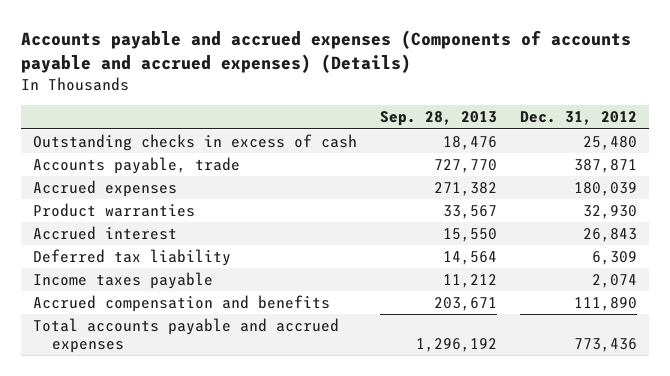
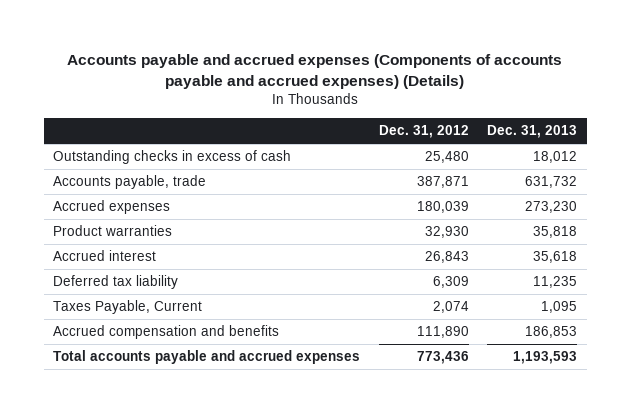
[380,111,498,127] Sep. 28, 2013 -> none
none -> [487,125,578,139] Dec. 31, 2013
[32,272,213,290] Income taxes payable -> [53,300,203,315] Taxes Payable, Current

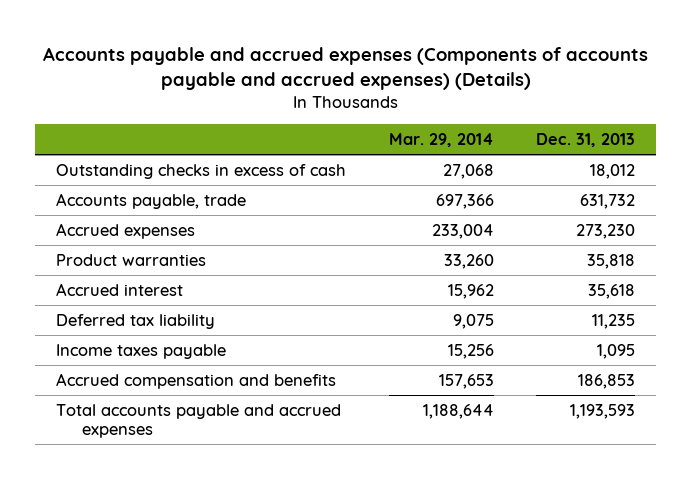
[378,125,469,139] Dec. 31, 2012 -> none
none -> [388,133,494,148] Mar. 29, 2014
[53,300,203,315] Taxes Payable, Current -> [56,343,227,359] Income taxes payable

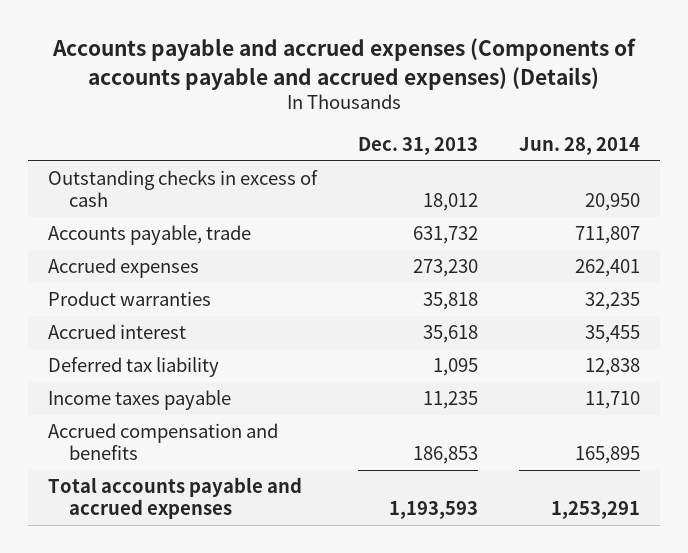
[388,133,494,148] Mar. 29, 2014 -> none
none -> [518,136,640,155] Jun. 28, 2014
[591,313,635,329] 11,235 -> [432,358,478,377] 1,095
[596,343,635,359] 1,095 -> [422,391,478,410] 11,235

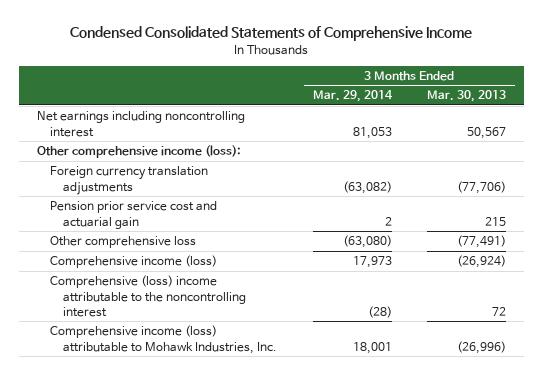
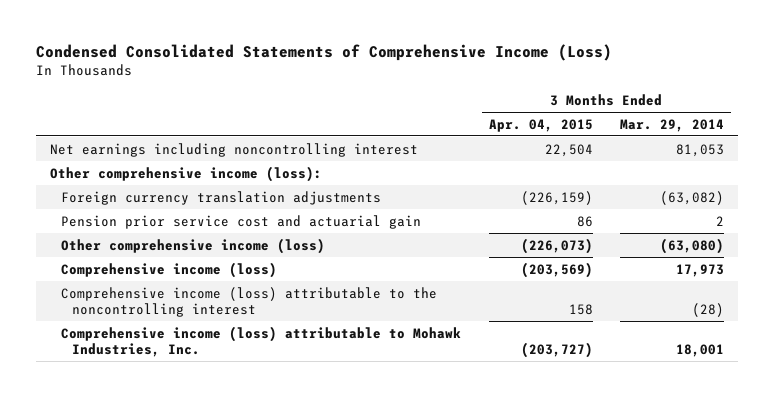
[70,26,473,42] Condensed Consolidated Statements of Comprehensive Income -> [36,43,613,61] Condensed Consolidated Statements of Comprehensive Income (Loss)
[427,90,507,103] Mar. 30, 2013 -> none
none -> [488,118,593,132] Apr. 04, 2015
[49,236,196,249] Other comprehensive loss -> [60,237,325,254] Other comprehensive income (loss)
[49,275,246,318] Comprehensive (loss) income attributable to the noncontrolling interest -> [60,286,437,317] Comprehensive income (loss) attributable to the noncontrolling interest

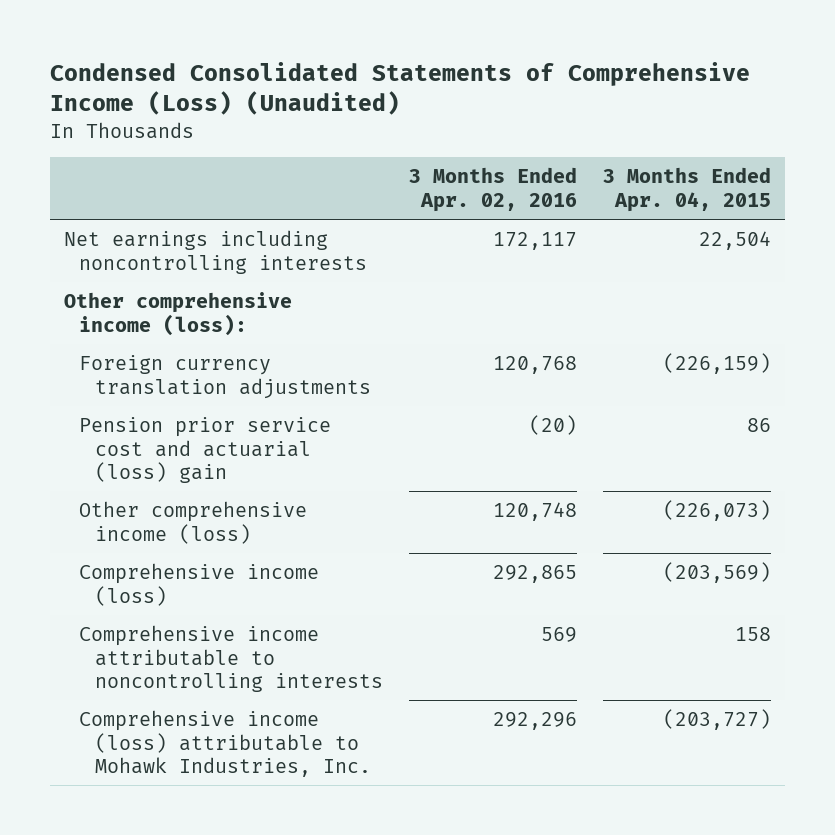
[36,43,613,61] Condensed Consolidated Statements of Comprehensive Income (Loss) -> [50,61,751,116] Condensed Consolidated Statements of Comprehensive Income (Loss) (Unaudited)
[620,118,725,132] Mar. 29, 2014 -> none
none -> [409,167,578,212] 3 Months Ended Apr. 02, 2016
[49,142,418,157] Net earnings including noncontrolling interest -> [63,230,368,274] Net earnings including noncontrolling interests
[60,214,421,229] Pension prior service cost and actuarial gain -> [79,417,332,483] Pension prior service cost and actuarial (loss) gain
[60,286,437,317] Comprehensive income (loss) attributable to the noncontrolling interest -> [79,625,383,692] Comprehensive income attributable to noncontrolling interests

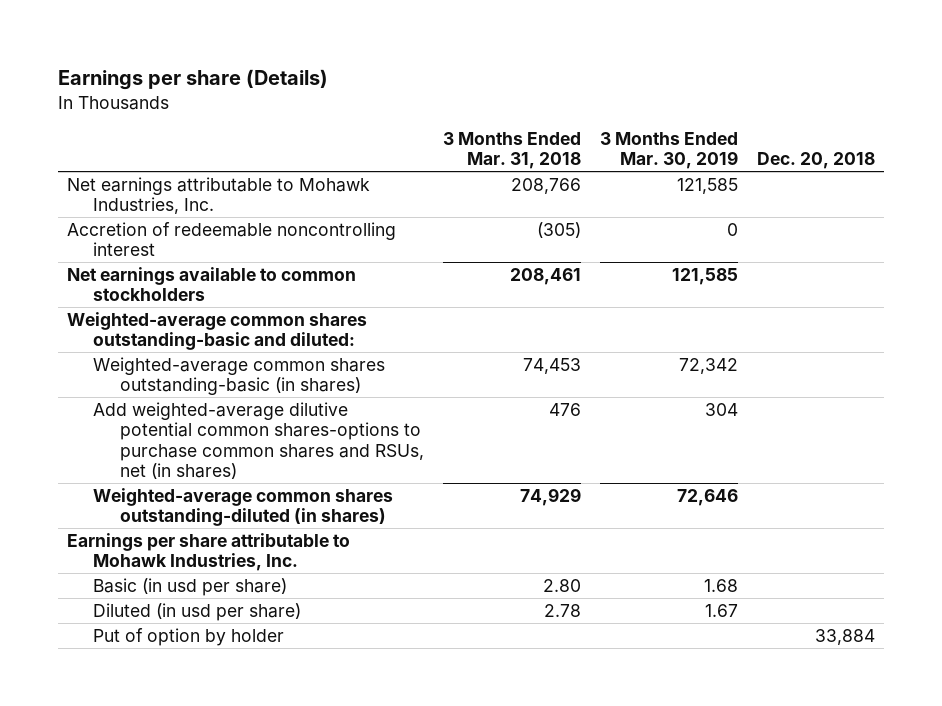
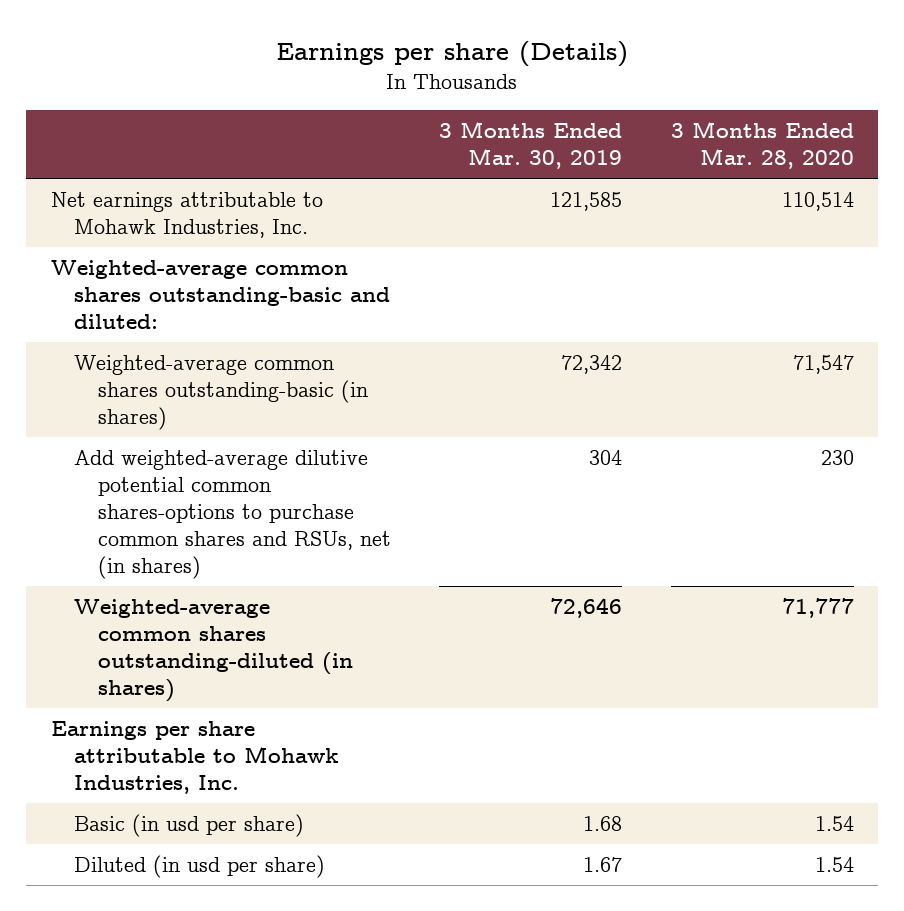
[442,131,581,170] 3 Months Ended Mar. 31, 2018 -> none
[756,152,875,170] Dec. 20, 2018 -> none
none -> [670,121,854,170] 3 Months Ended Mar. 28, 2020
[67,221,397,257] Accretion of redeemable noncontrolling interest -> none
[67,266,357,302] Net earnings available to common stockholders -> none
[93,627,285,646] Put of option by holder -> none

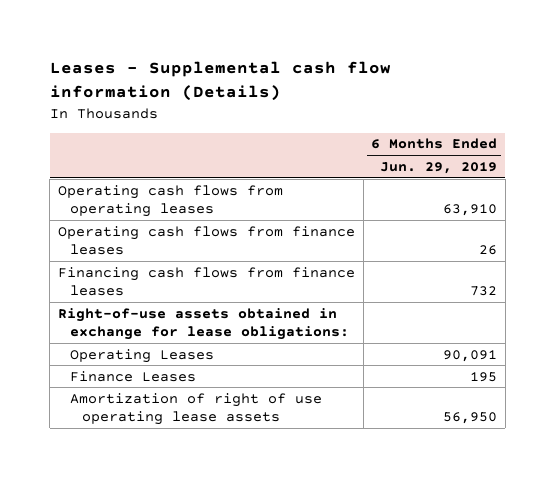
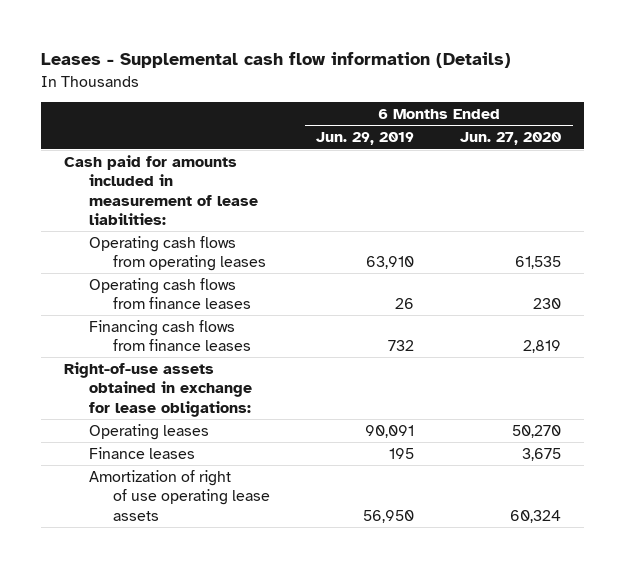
none -> [460,132,562,146] Jun. 27, 2020
none -> [64,154,258,225] Cash paid for amounts included in measurement of lease liabilities:
[70,348,215,363] Operating Leases -> [88,423,209,440] Operating leases
[70,370,197,382] Finance Leases -> [88,446,195,459] Finance leases

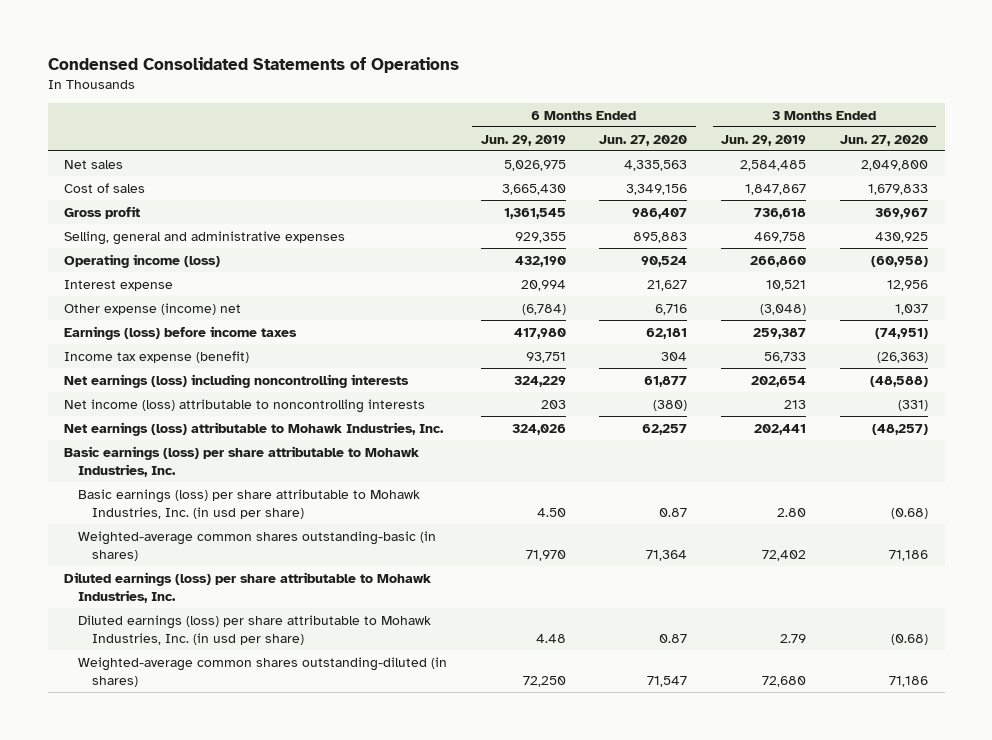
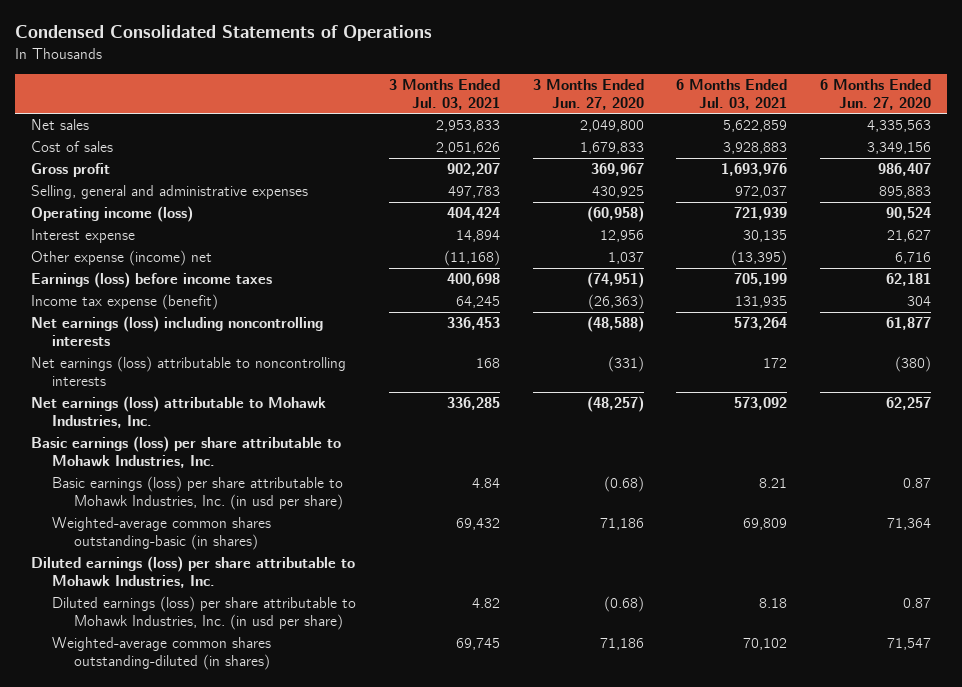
[480,134,566,146] Jun. 29, 2019 -> none
[721,134,807,146] Jun. 29, 2019 -> none
none -> [389,78,501,110] 3 Months Ended Jul. 03, 2021
none -> [676,78,788,110] 6 Months Ended Jul. 03, 2021
[64,398,426,413] Net income (loss) attributable to noncontrolling interests -> [31,356,347,387] Net earnings (loss) attributable to noncontrolling interests

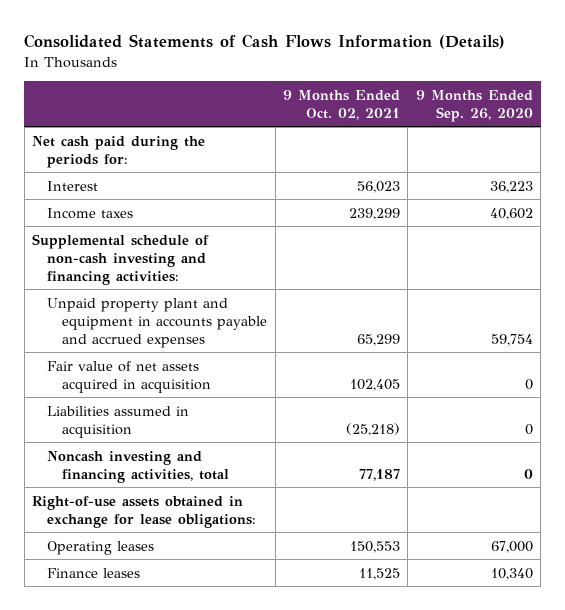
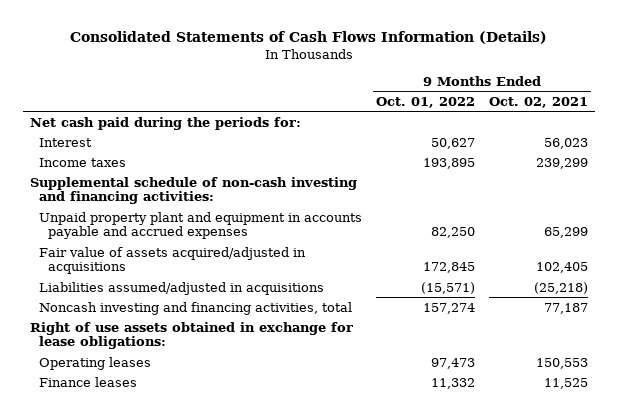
[415,89,533,122] 9 Months Ended Sep. 26, 2020 -> none
none -> [376,96,476,108] Oct. 01, 2022
[47,360,212,393] Fair value of net assets acquired in acquisition -> [39,246,307,275] Fair value of assets acquired/adjusted in acquisitions
[47,405,190,438] Liabilities assumed in acquisition -> [39,281,325,295] Liabilities assumed/adjusted in acquisitions
[32,495,257,528] Right-of-use assets obtained in exchange for lease obligations: -> [29,321,353,350] Right of use assets obtained in exchange for lease obligations:

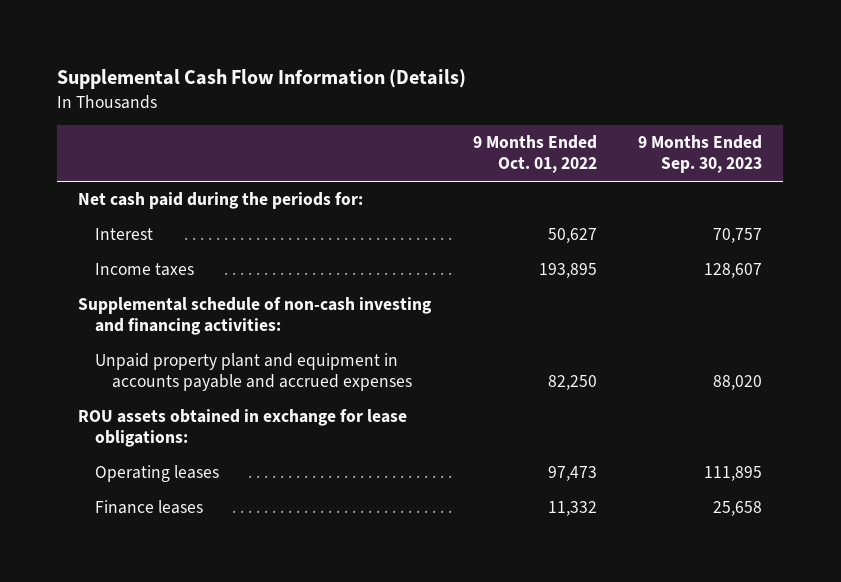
[69,31,547,45] Consolidated Statements of Cash Flows Information (Details) -> [57,69,467,90] Supplemental Cash Flow Information (Details)
[488,96,588,108] Oct. 02, 2021 -> none
none -> [638,135,763,174] 9 Months Ended Sep. 30, 2023
[39,246,307,275] Fair value of assets acquired/adjusted in acquisitions -> none
[39,281,325,295] Liabilities assumed/adjusted in acquisitions -> none
[39,301,353,315] Noncash investing and financing activities, total -> none
[29,321,353,350] Right of use assets obtained in exchange for lease obligations: -> [78,409,408,448] ROU assets obtained in exchange for lease obligations:

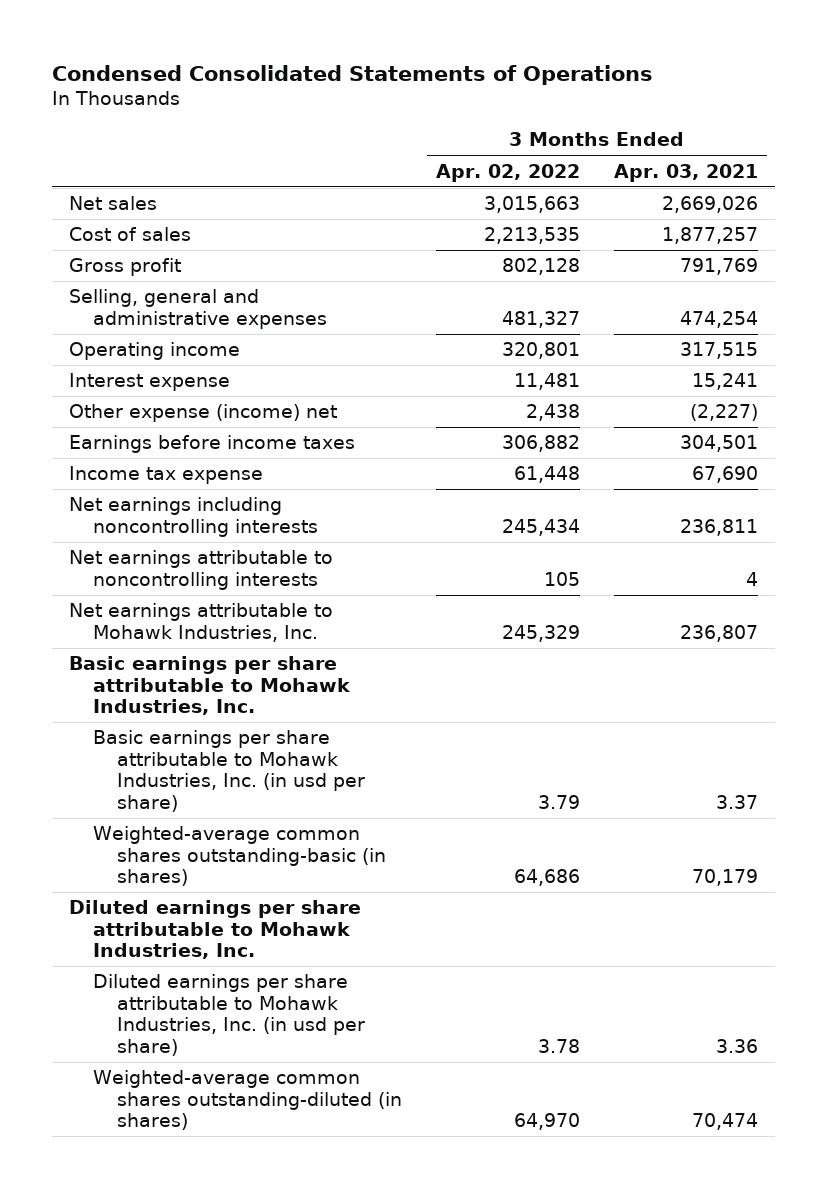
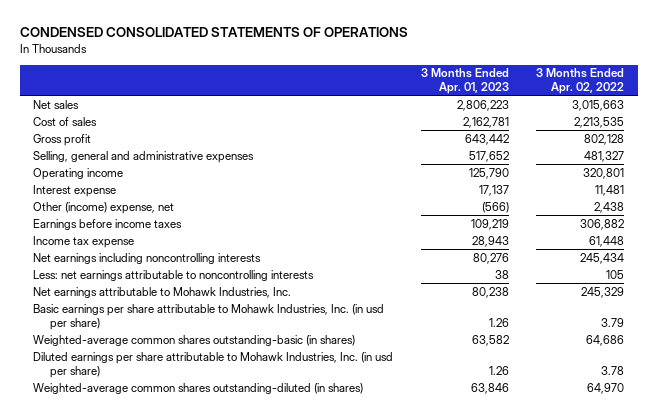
[52,64,654,85] Condensed Consolidated Statements of Operations -> [19,27,408,38] CONDENSED CONSOLIDATED STATEMENTS OF OPERATIONS
[614,163,759,182] Apr. 03, 2021 -> none
none -> [420,68,509,95] 3 Months Ended Apr. 01, 2023
[69,404,338,423] Other expense (income) net -> [33,201,175,214] Other (income) expense, net
[69,550,334,590] Net earnings attributable to noncontrolling interests -> [33,269,315,281] Less: net earnings attributable to noncontrolling interests
[69,656,350,716] Basic earnings per share attributable to Mohawk Industries, Inc. -> none
[69,900,362,960] Diluted earnings per share attributable to Mohawk Industries, Inc. -> none

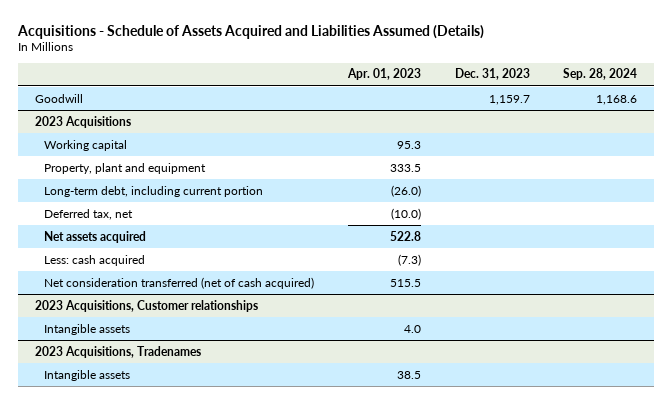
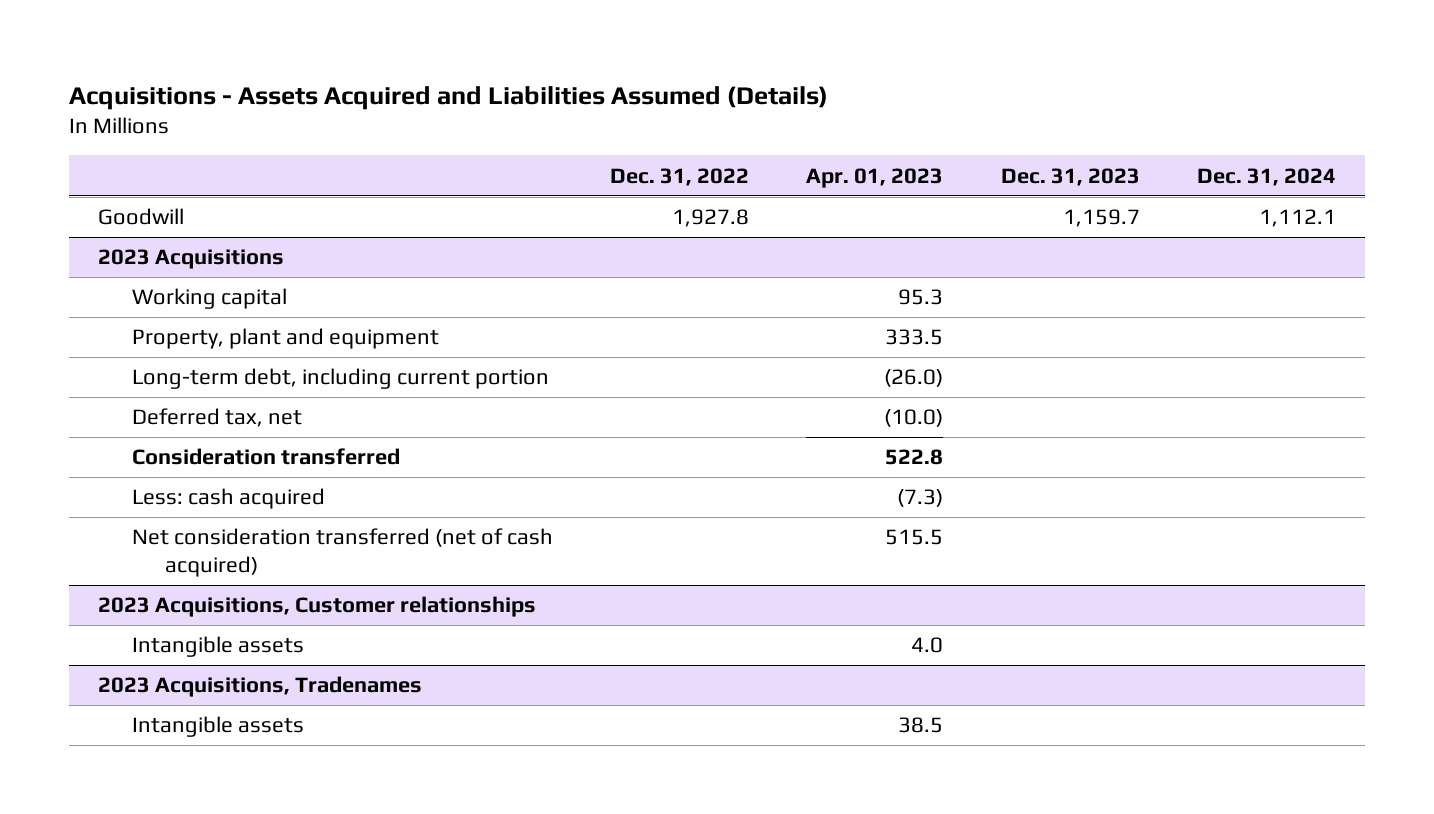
[16,24,484,39] Acquisitions - Schedule of Assets Acquired and Liabilities Assumed (Details) -> [69,85,829,110] Acquisitions - Assets Acquired and Liabilities Assumed (Details)
[563,68,638,81] Sep. 28, 2024 -> none
none -> [610,167,750,186] Dec. 31, 2022
none -> [1197,167,1337,186] Dec. 31, 2024
[44,230,147,243] Net assets acquired -> [131,448,400,466] Consideration transferred

